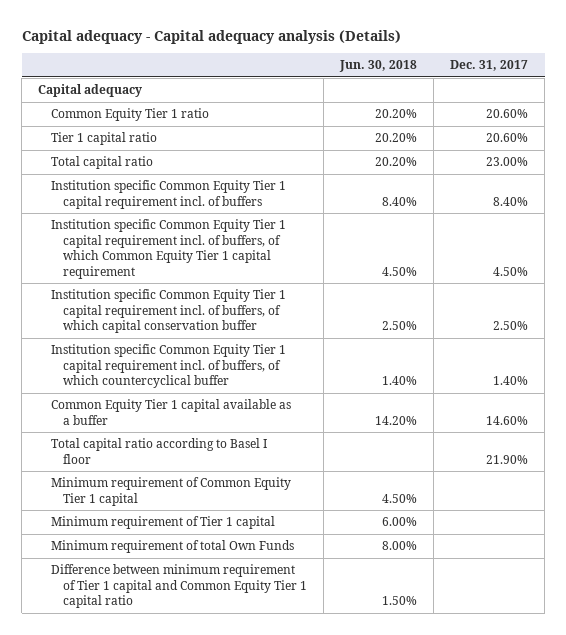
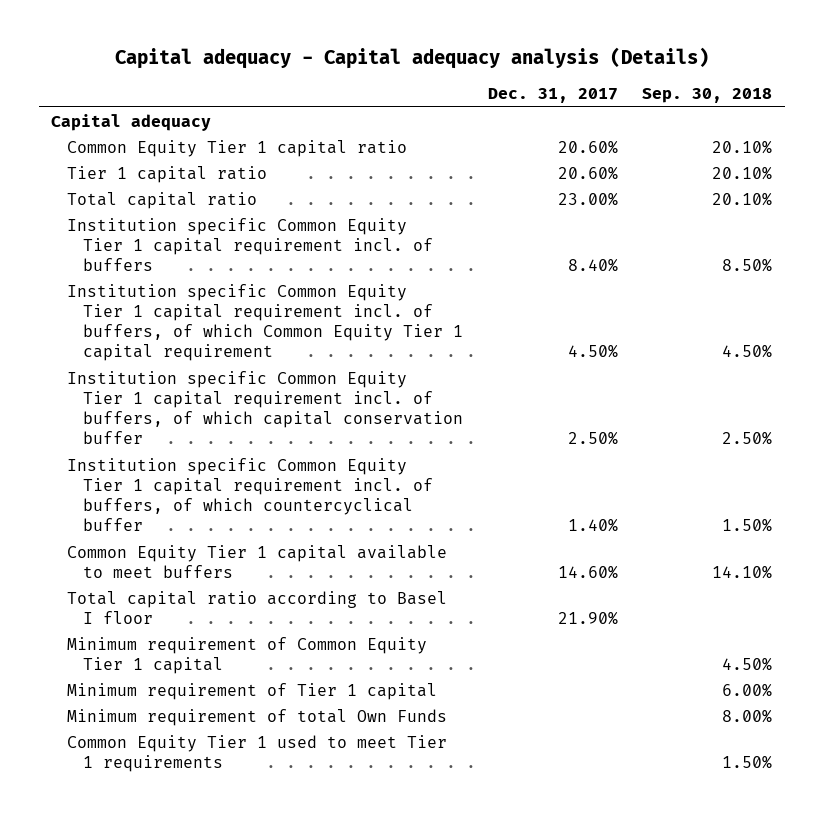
[339,60,418,73] Jun. 30, 2018 -> none
none -> [642,88,773,104] Sep. 30, 2018
[50,108,209,122] Common Equity Tier 1 ratio -> [67,139,408,157] Common Equity Tier 1 capital ratio
[50,399,291,425] Common Equity Tier 1 capital available as a buffer -> [67,544,448,578] Common Equity Tier 1 capital available to meet buffers
[50,564,308,609] Difference between minimum requirement of Tier 1 capital and Common Equity Tier 1 capital ratio -> [67,734,448,772] Common Equity Tier 1 used to meet Tier 1 requirements

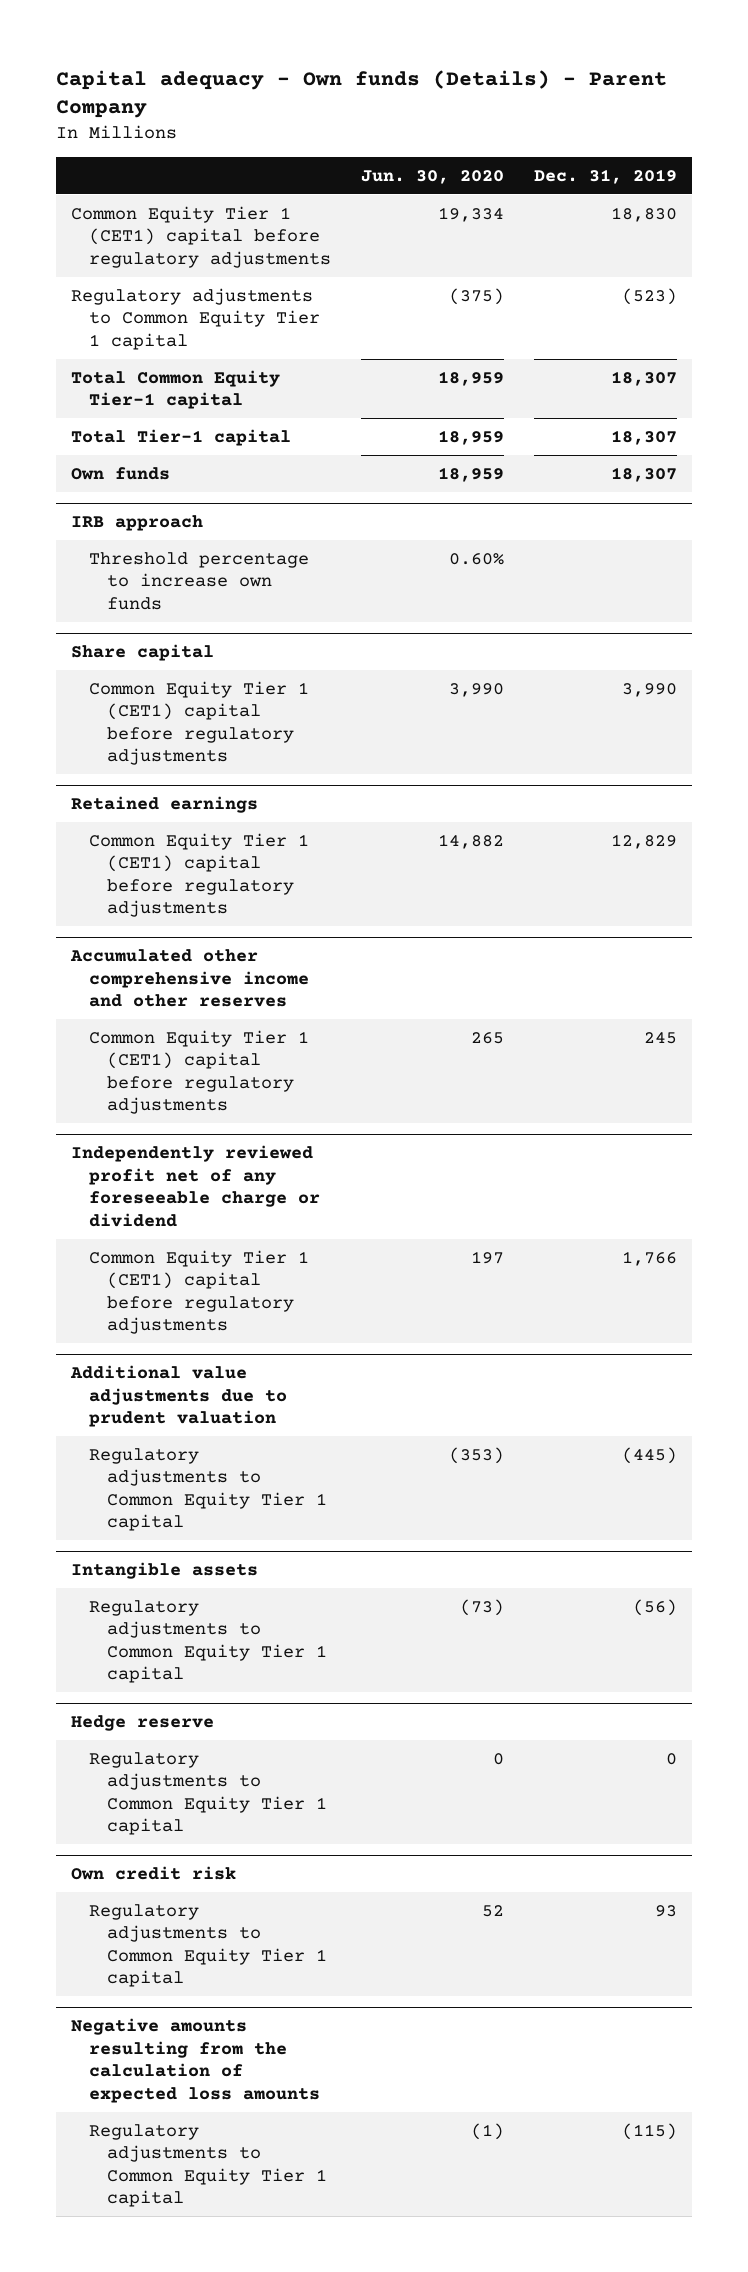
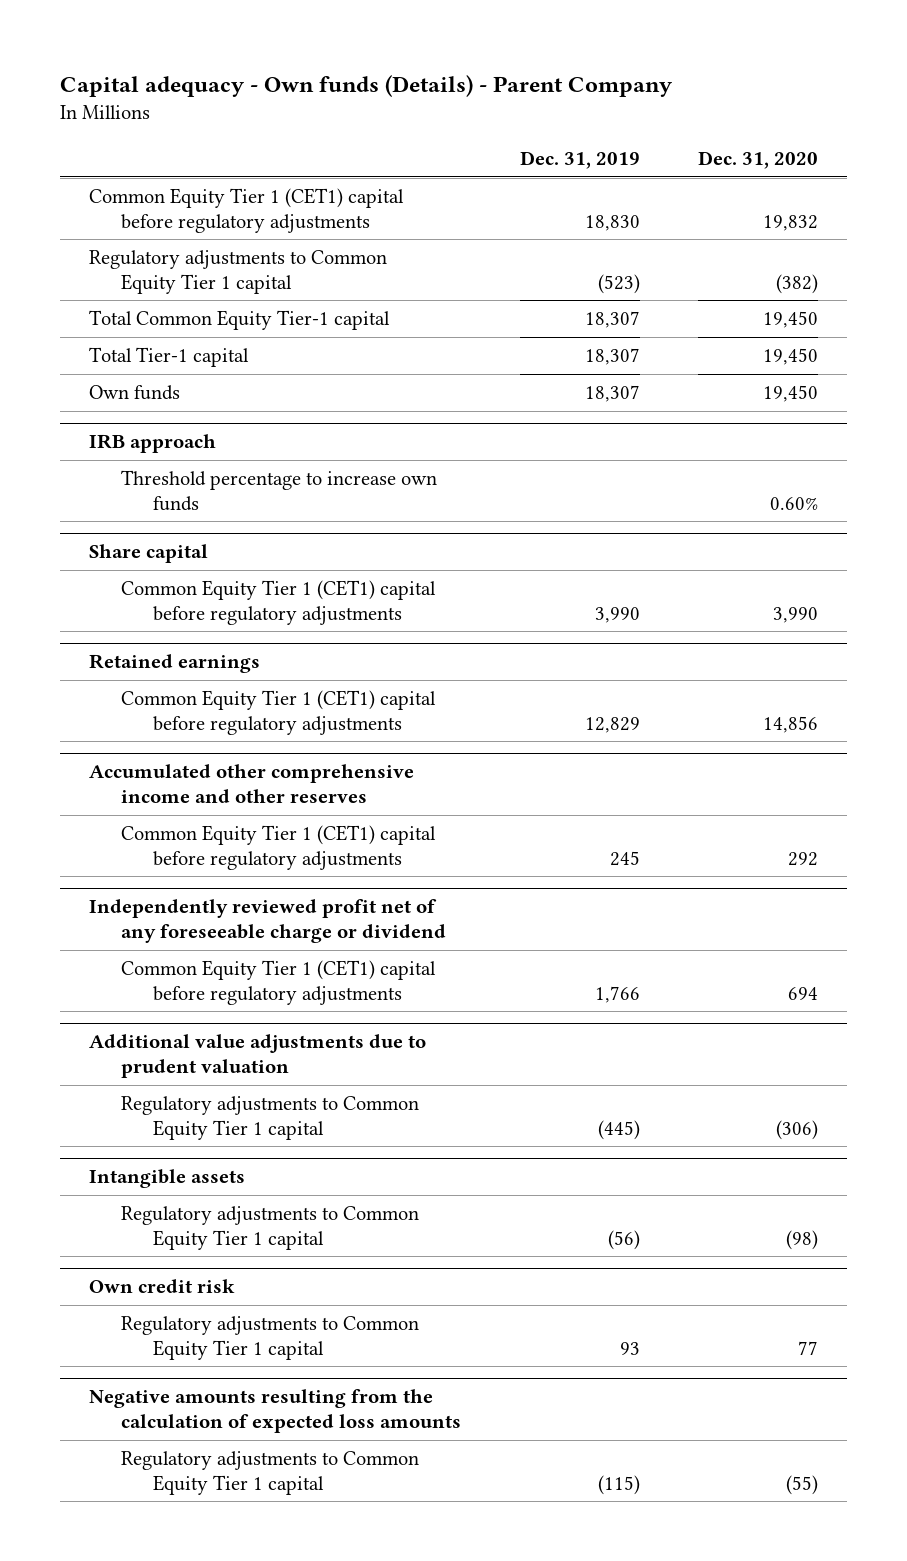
[360,169,504,184] Jun. 30, 2020 -> none
none -> [697,150,818,169] Dec. 31, 2020
[70,1714,214,1731] Hedge reserve -> none
[88,1751,327,1836] Regulatory adjustments to Common Equity Tier 1 capital -> none

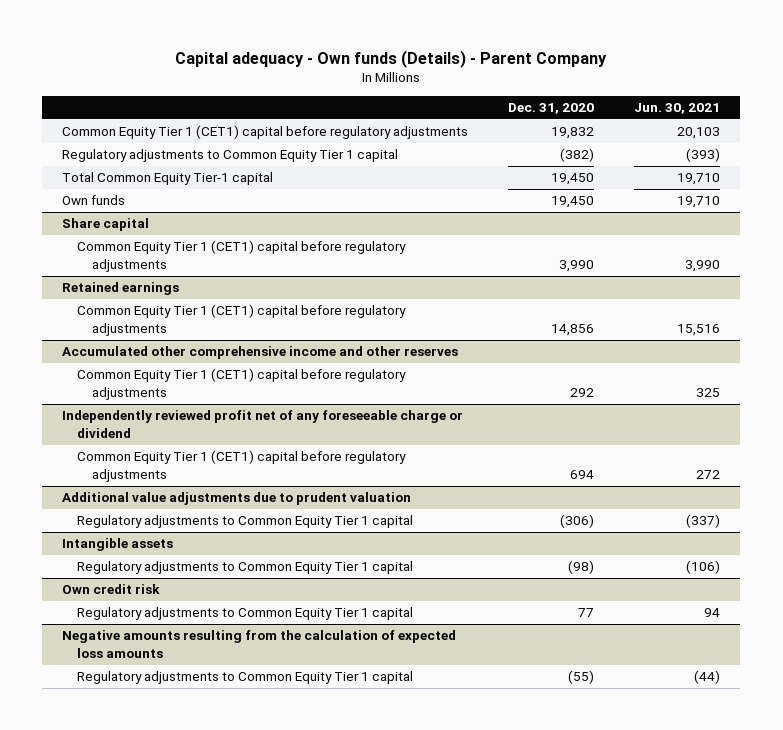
[519,150,640,169] Dec. 31, 2019 -> none
none -> [634,103,721,115] Jun. 30, 2021
[89,347,250,368] Total Tier-1 capital -> none
[89,434,217,454] IRB approach -> none
[121,470,438,511] Threshold percentage to increase own funds -> none

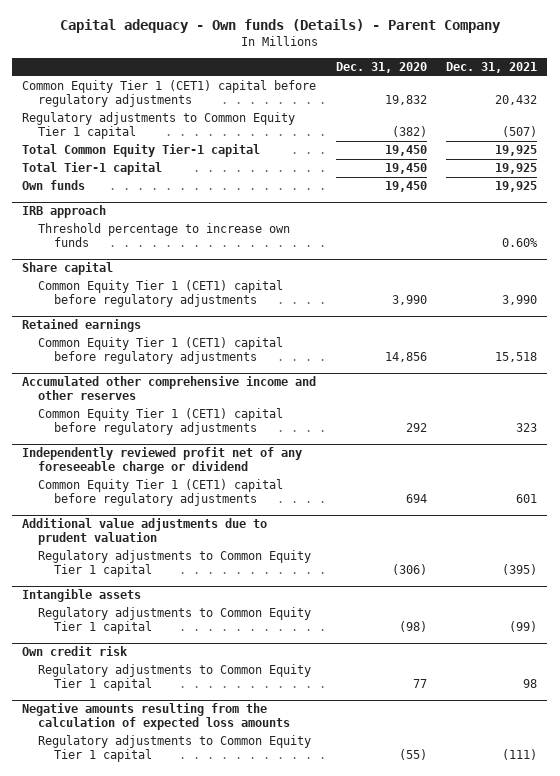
[634,103,721,115] Jun. 30, 2021 -> none
none -> [446,62,538,74] Dec. 31, 2021
none -> [22,162,163,176] Total Tier-1 capital
none -> [22,205,107,219] IRB approach
none -> [37,223,290,248] Threshold percentage to increase own funds

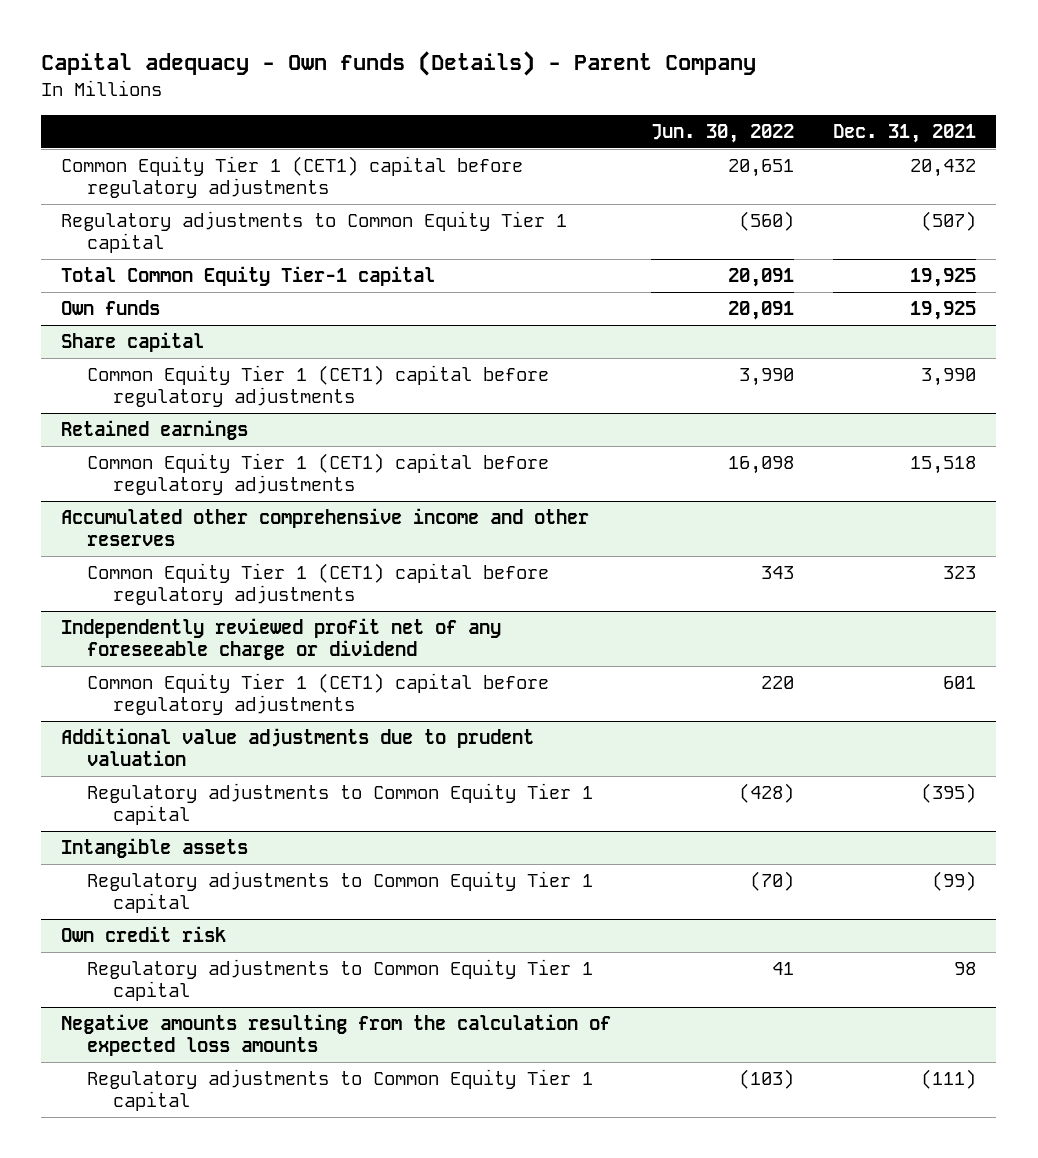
[335,62,427,74] Dec. 31, 2020 -> none
none -> [650,123,794,143] Jun. 30, 2022
[22,162,163,176] Total Tier-1 capital -> none
[22,205,107,219] IRB approach -> none
[37,223,290,248] Threshold percentage to increase own funds -> none

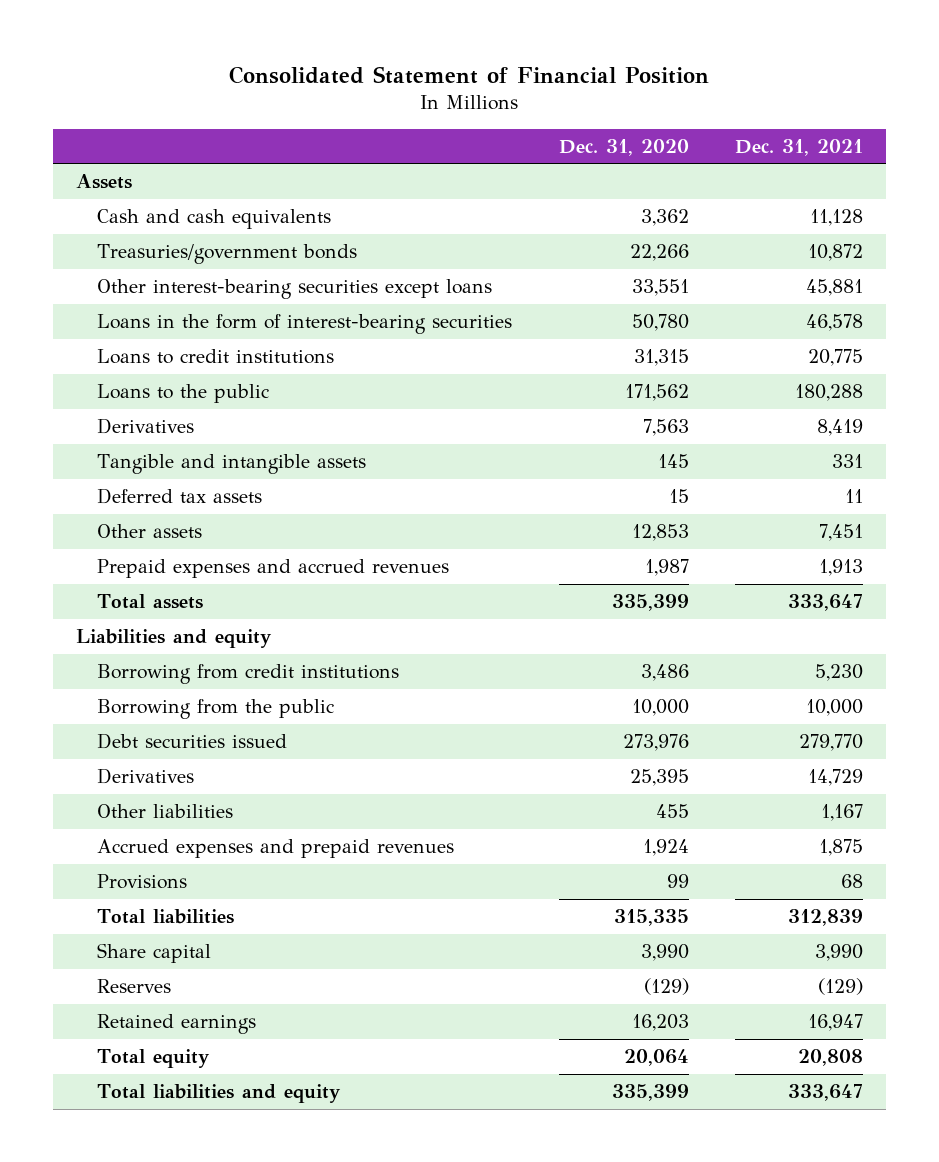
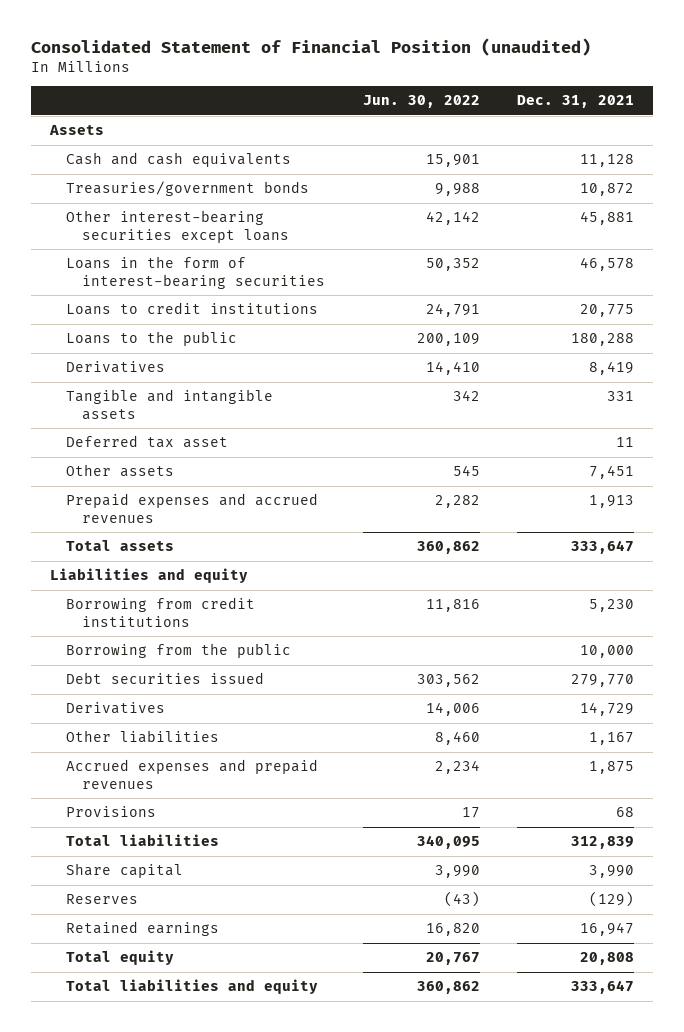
[229,65,710,84] Consolidated Statement of Financial Position -> [30,37,591,56] Consolidated Statement of Financial Position (unaudited)
[558,138,689,156] Dec. 31, 2020 -> none
none -> [362,95,480,109] Jun. 30, 2022
[97,488,263,505] Deferred tax assets -> [65,435,228,449] Deferred tax asset

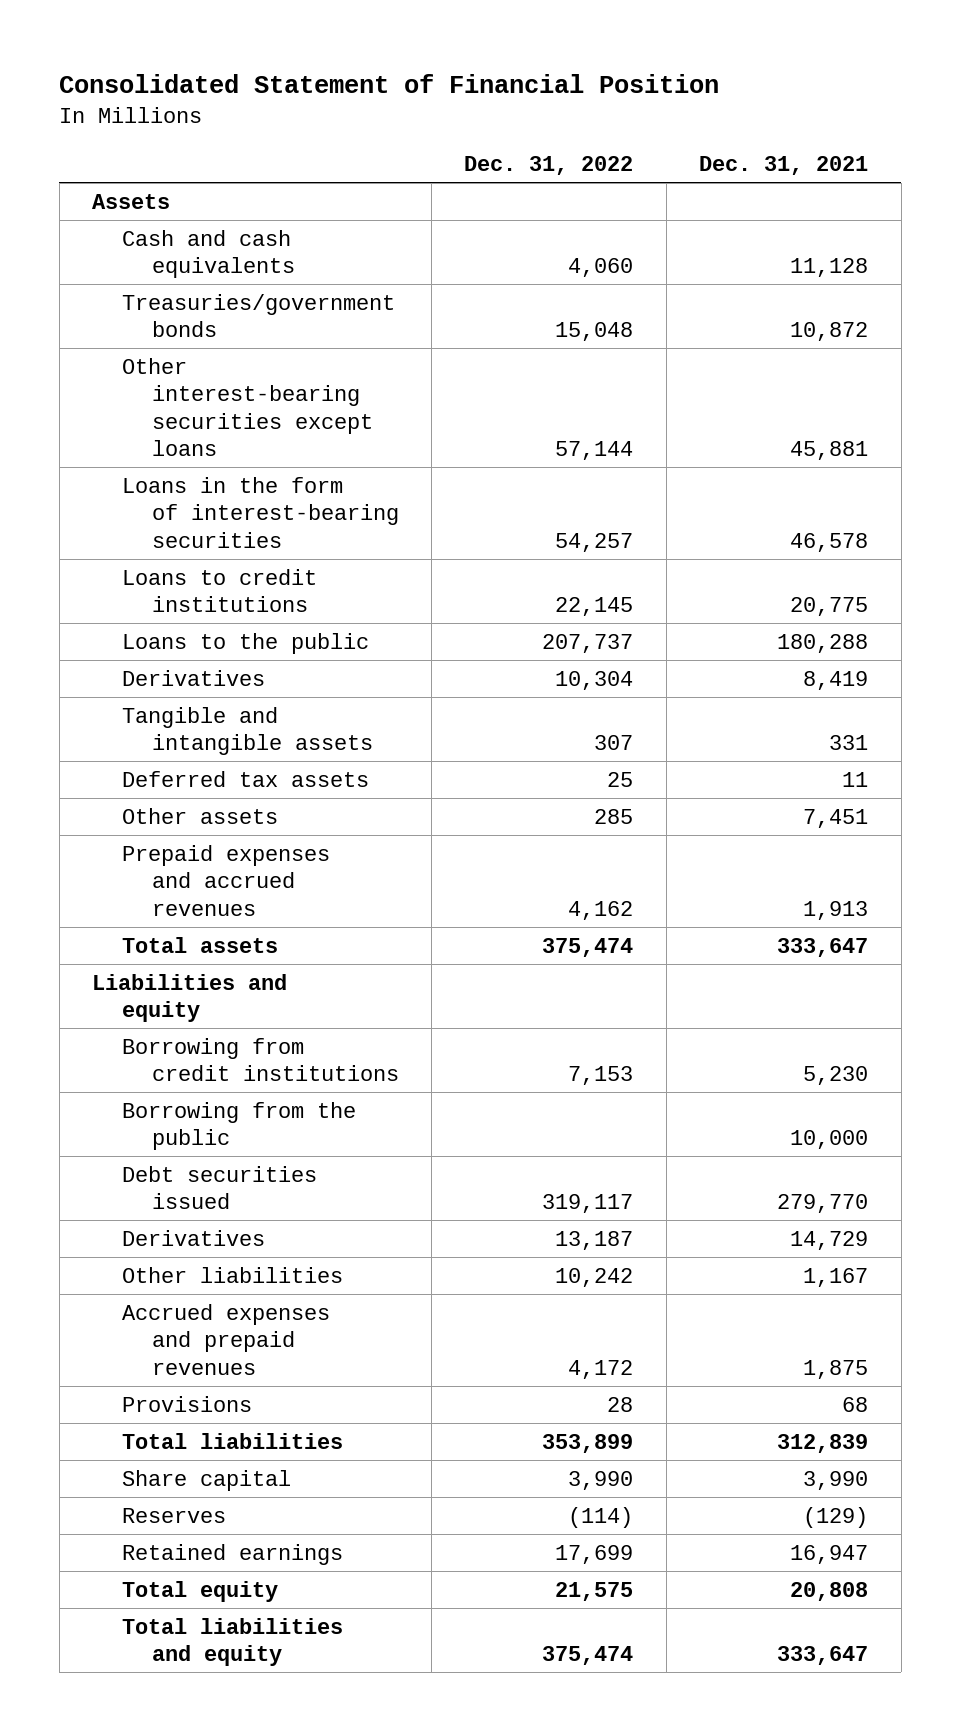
[30,37,591,56] Consolidated Statement of Financial Position (unaudited) -> [59,74,720,94] Consolidated Statement of Financial Position
[362,95,480,109] Jun. 30, 2022 -> none
none -> [464,156,634,176] Dec. 31, 2022
[65,435,228,449] Deferred tax asset -> [121,770,369,787] Deferred tax assets

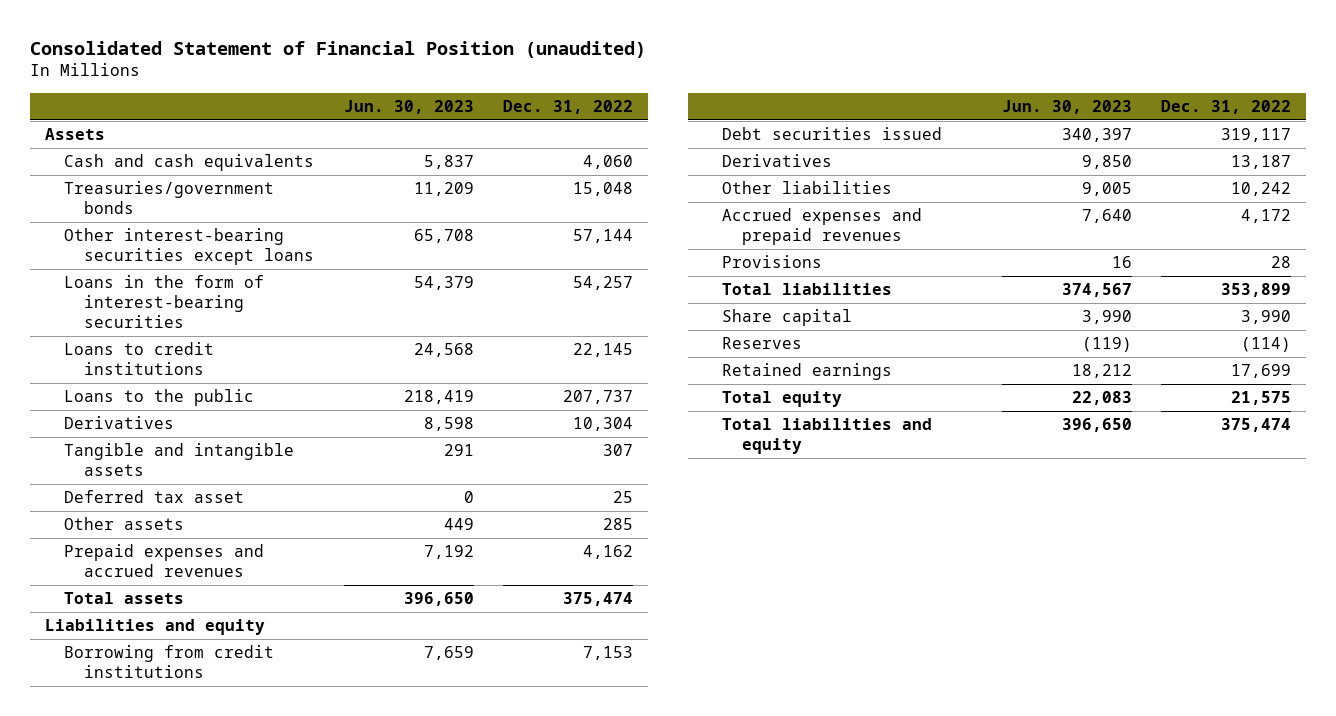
[59,74,720,94] Consolidated Statement of Financial Position -> [29,40,646,58] Consolidated Statement of Financial Position (unaudited)
[699,156,869,176] Dec. 31, 2021 -> none
none -> [343,100,474,115] Jun. 30, 2023
[121,770,369,787] Deferred tax assets -> [64,490,245,504] Deferred tax asset
[121,1101,356,1151] Borrowing from the public -> none

